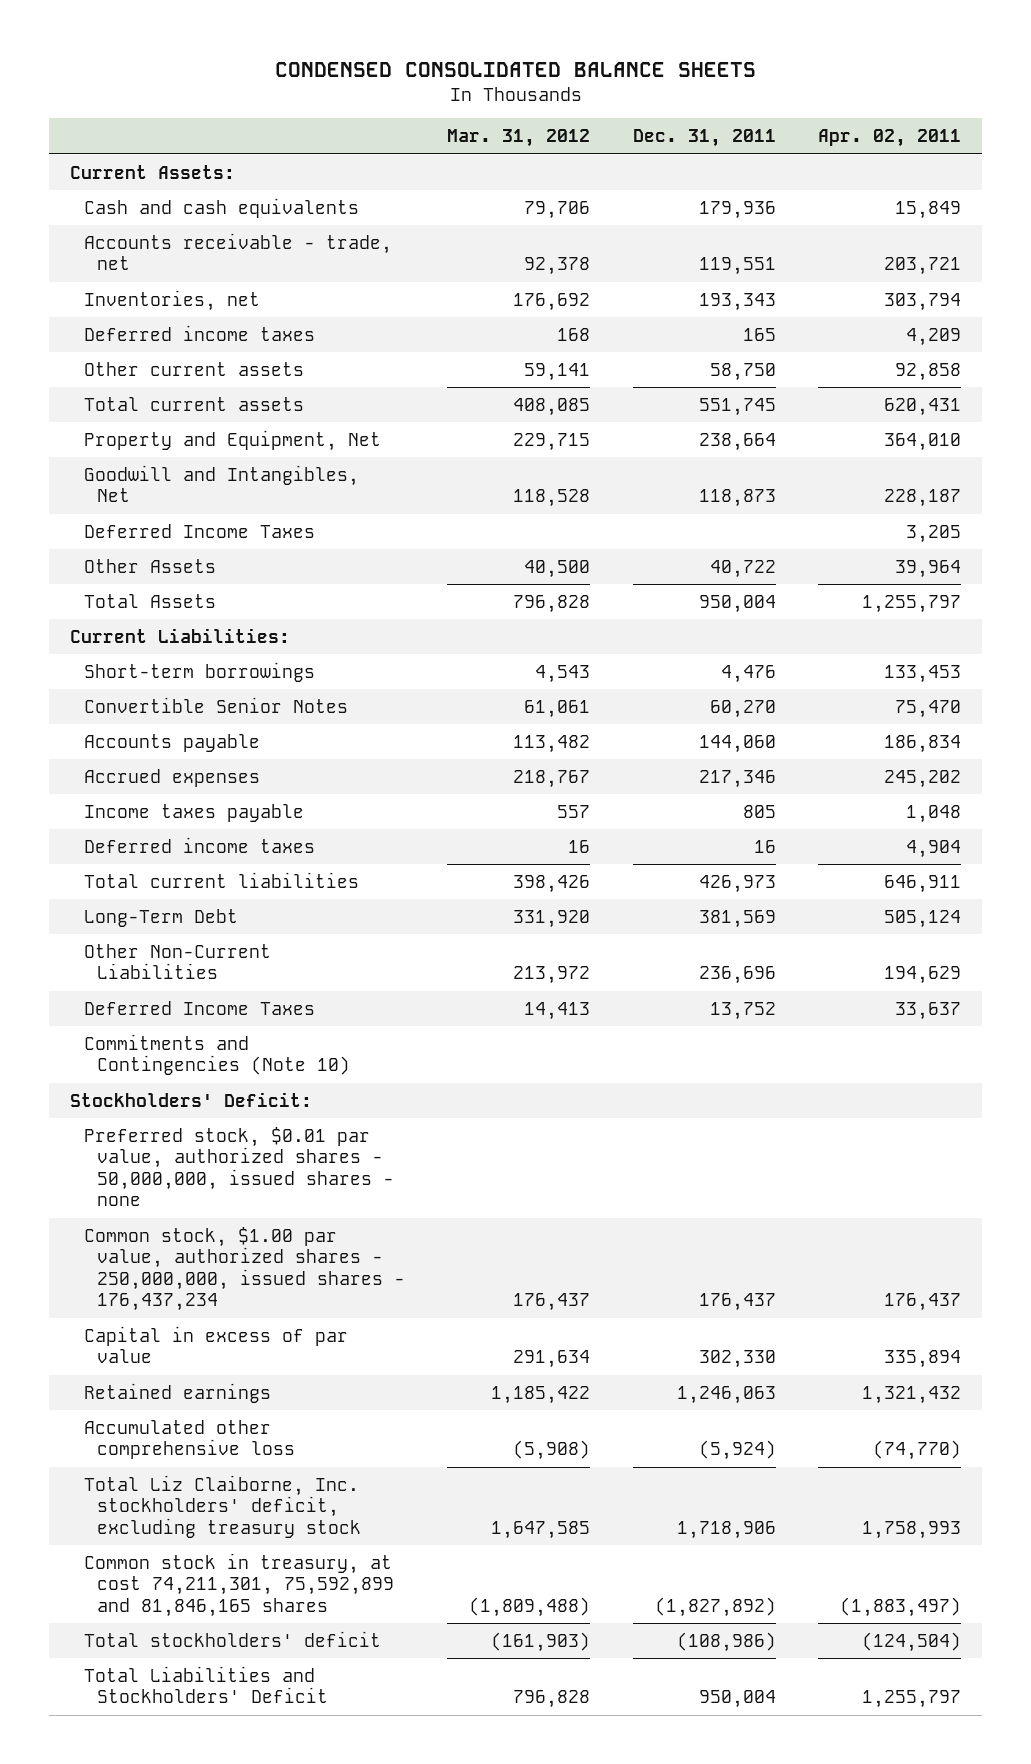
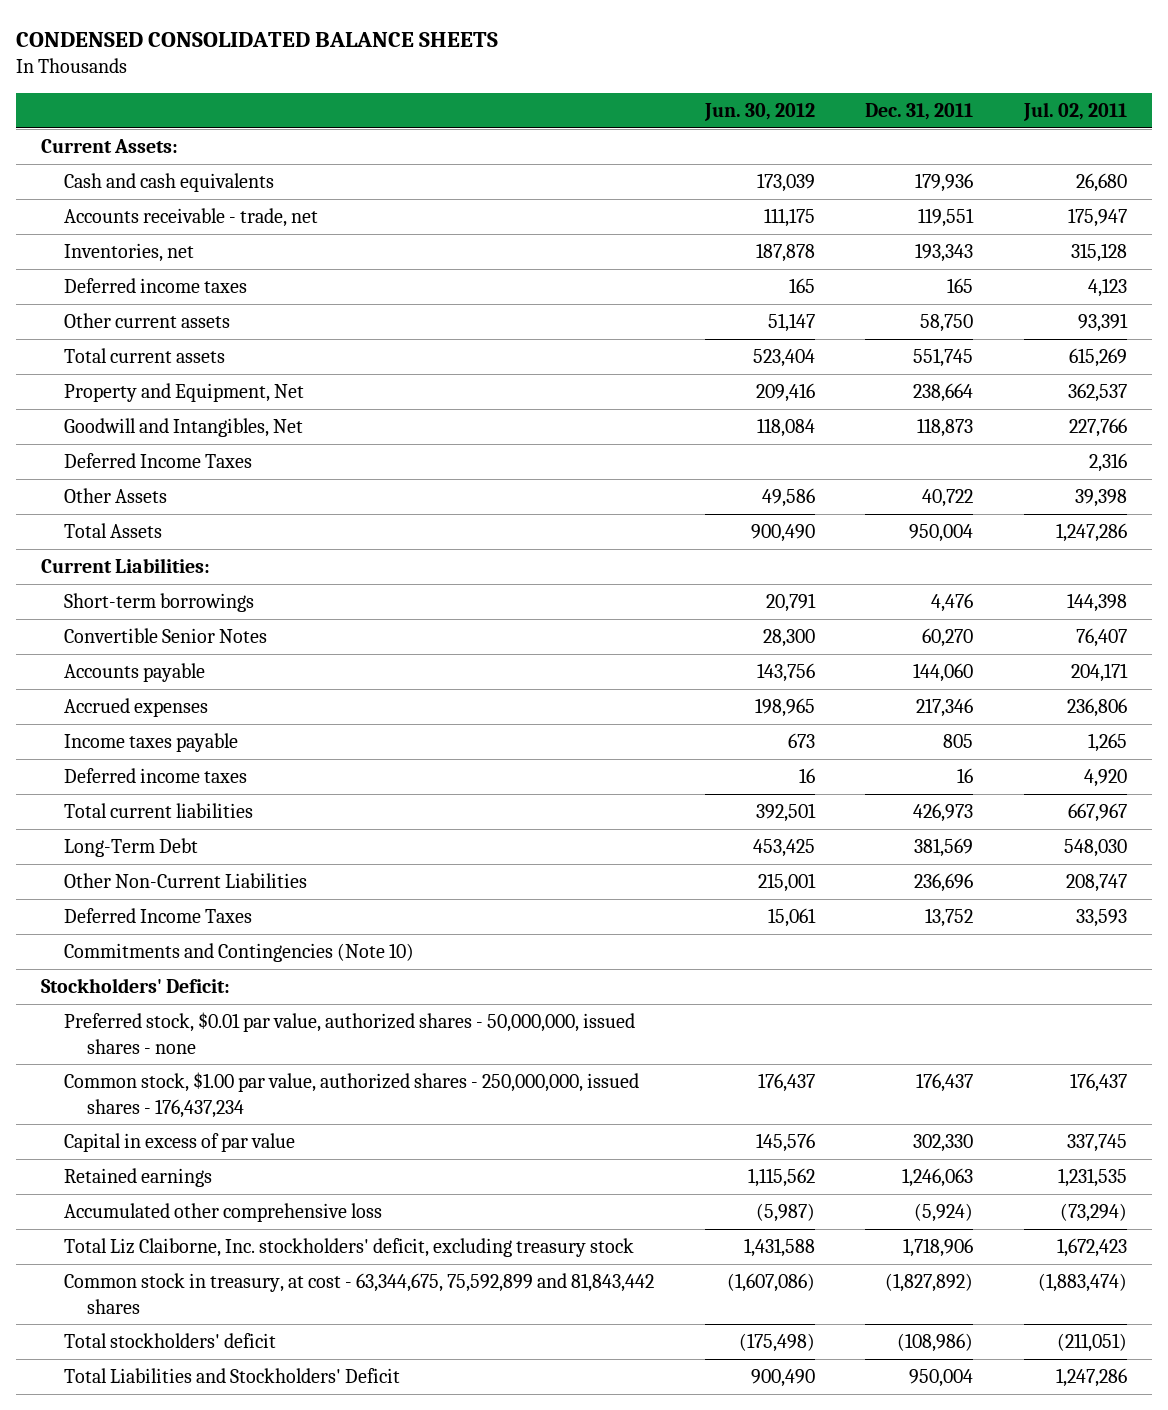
[447,129,591,148] Mar. 31, 2012 -> none
[817,129,961,148] Apr. 02, 2011 -> none
none -> [703,103,815,122] Jun. 30, 2012
none -> [1022,102,1127,122] Jul. 02, 2011
[83,1552,394,1617] Common stock in treasury, at cost 74,211,301, 75,592,899 and 81,846,165 shares -> [64,1273,655,1314] Common stock in treasury, at cost - 63,344,675, 75,592,899 and 81,843,442 shares

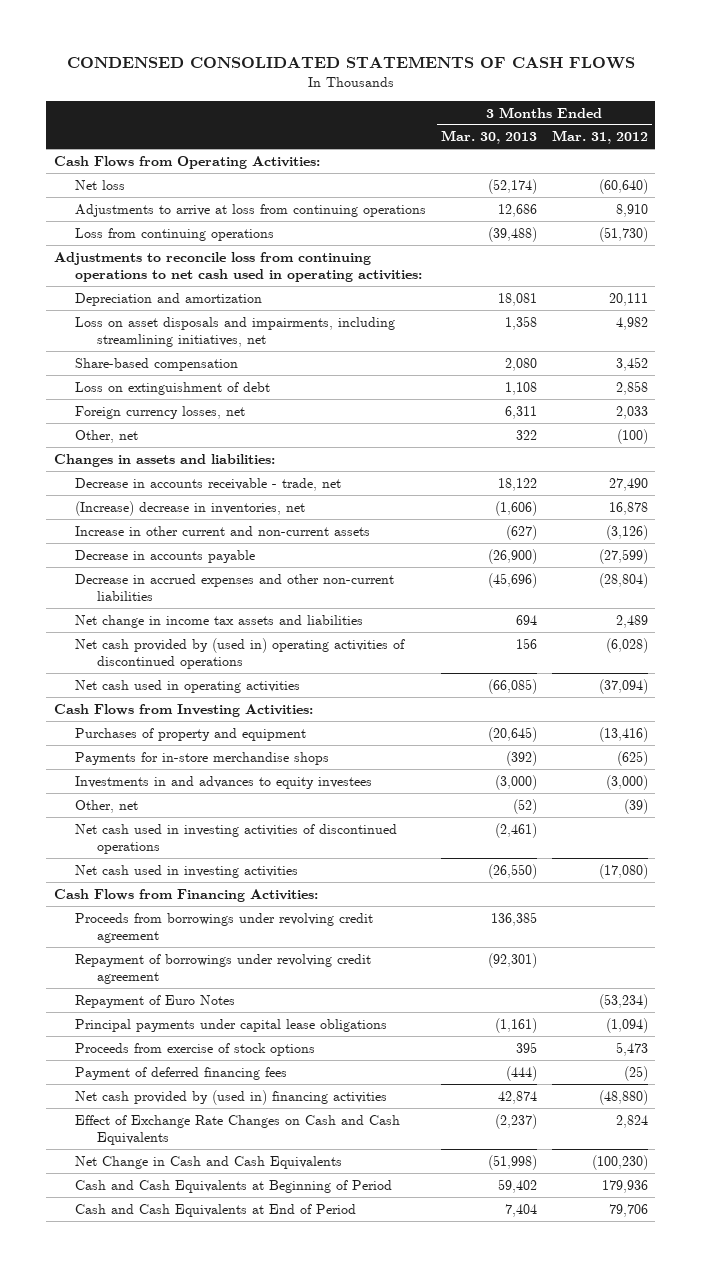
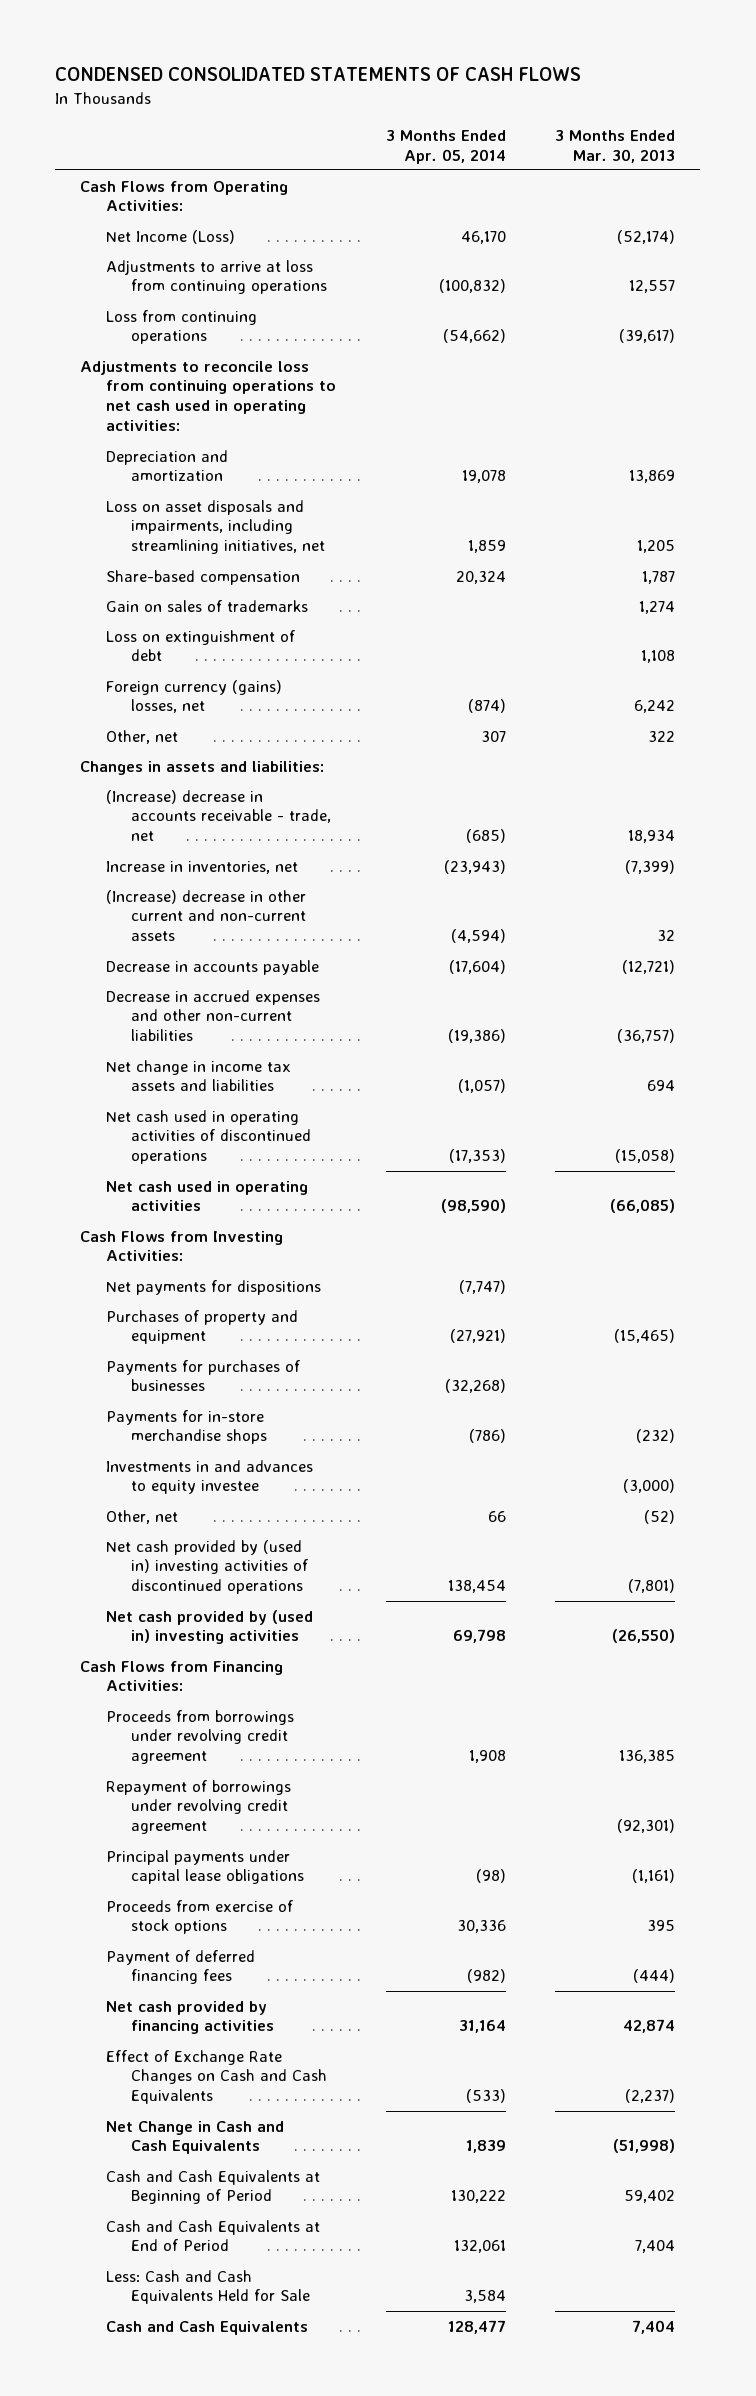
[551,130,648,145] Mar. 31, 2012 -> none
none -> [385,129,506,164] 3 Months Ended Apr. 05, 2014
[75,179,126,190] Net loss -> [105,229,235,244] Net Income (Loss)
[498,203,538,217] 12,686 -> [629,280,676,294] 12,557
[488,226,538,242] (39,488) -> [619,329,676,344] (39,617)
[498,292,538,306] 18,081 -> [629,470,676,484] 13,869
[505,315,538,330] 1,358 -> [637,540,676,554] 1,205
[505,357,538,371] 2,080 -> [642,570,676,584] 1,787
none -> [105,599,308,612] Gain on sales of trademarks
[75,405,246,419] Foreign currency losses, net -> [105,679,282,714] Foreign currency (gains) losses, net
[505,405,538,419] 6,311 -> [634,700,676,714] 6,242
[75,477,342,491] Decrease in accounts receivable - trade, net -> [105,789,332,842] (Increase) decrease in accounts receivable - trade, net
[498,477,538,491] 18,122 -> [628,830,676,844] 18,934
[75,500,306,516] (Increase) decrease in inventories, net -> [105,860,298,874] Increase in inventories, net
[495,500,538,516] (1,606) -> [625,859,676,874] (7,399)
[75,525,371,536] Increase in other current and non-current assets -> [105,889,307,942] (Increase) decrease in other current and non-current assets
[506,524,538,540] (627) -> [657,930,676,942] 32
[488,548,538,564] (26,900) -> [622,959,676,974] (12,721)
[488,572,538,588] (45,696) -> [617,1029,676,1044] (36,757)
[75,637,406,669] Net cash provided by (used in) operating activities of discontinued operations -> [105,1109,312,1165] Net cash used in operating activities of discontinued operations
[516,637,538,649] 156 -> [615,1149,676,1164] (15,058)
none -> [105,1279,321,1295] Net payments for dispositions
[488,726,538,742] (20,645) -> [614,1329,676,1344] (15,465)
none -> [105,1359,300,1392] Payments for purchases of businesses
[506,750,538,766] (392) -> [636,1429,676,1444] (232)
[75,775,373,789] Investments in and advances to equity investees -> [105,1459,313,1495] Investments in and advances to equity investee
[75,823,398,854] Net cash used in investing activities of discontinued operations -> [105,1539,309,1595] Net cash provided by (used in) investing activities of discontinued operations
[495,822,538,838] (2,461) -> [628,1579,676,1594] (7,801)
[75,864,299,878] Net cash used in investing activities -> [105,1609,313,1645] Net cash provided by (used in) investing activities
[75,994,236,1008] Repayment of Euro Notes -> none
[75,1089,388,1105] Net cash provided by (used in) financing activities -> [105,2000,275,2035] Net cash provided by financing activities
none -> [105,2269,311,2305] Less: Cash and Cash Equivalents Held for Sale
none -> [105,2320,308,2335] Cash and Cash Equivalents

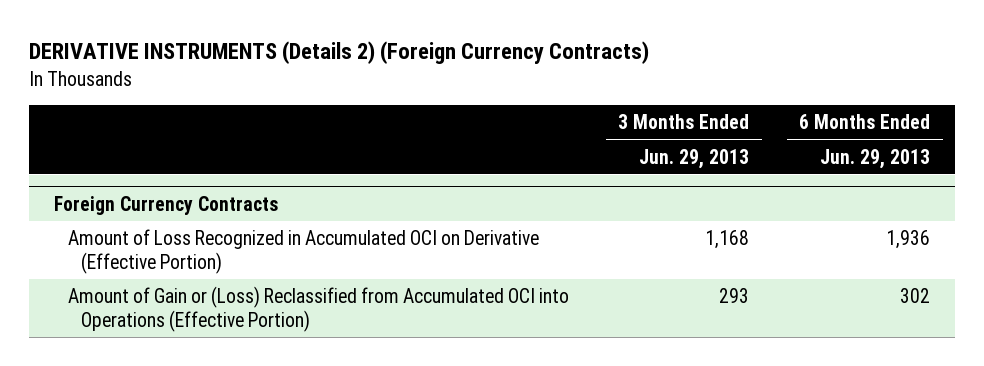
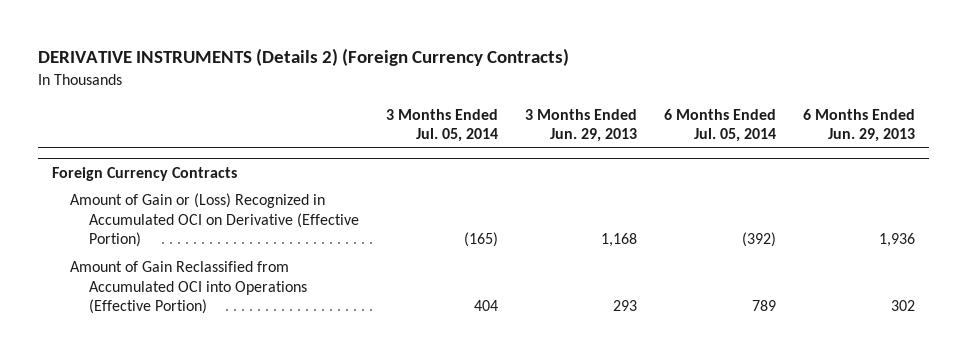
none -> [386,108,499,143] 3 Months Ended Jul. 05, 2014
none -> [664,108,777,143] 6 Months Ended Jul. 05, 2014
[67,229,539,274] Amount of Loss Recognized in Accumulated OCI on Derivative (Effective Portion) -> [70,192,360,248] Amount of Gain or (Loss) Recognized in Accumulated OCI on Derivative (Effective Portion)
[67,286,569,332] Amount of Gain or (Loss) Reclassified from Accumulated OCI into Operations (Effective Portion) -> [70,260,308,315] Amount of Gain Reclassified from Accumulated OCI into Operations (Effective Portion)

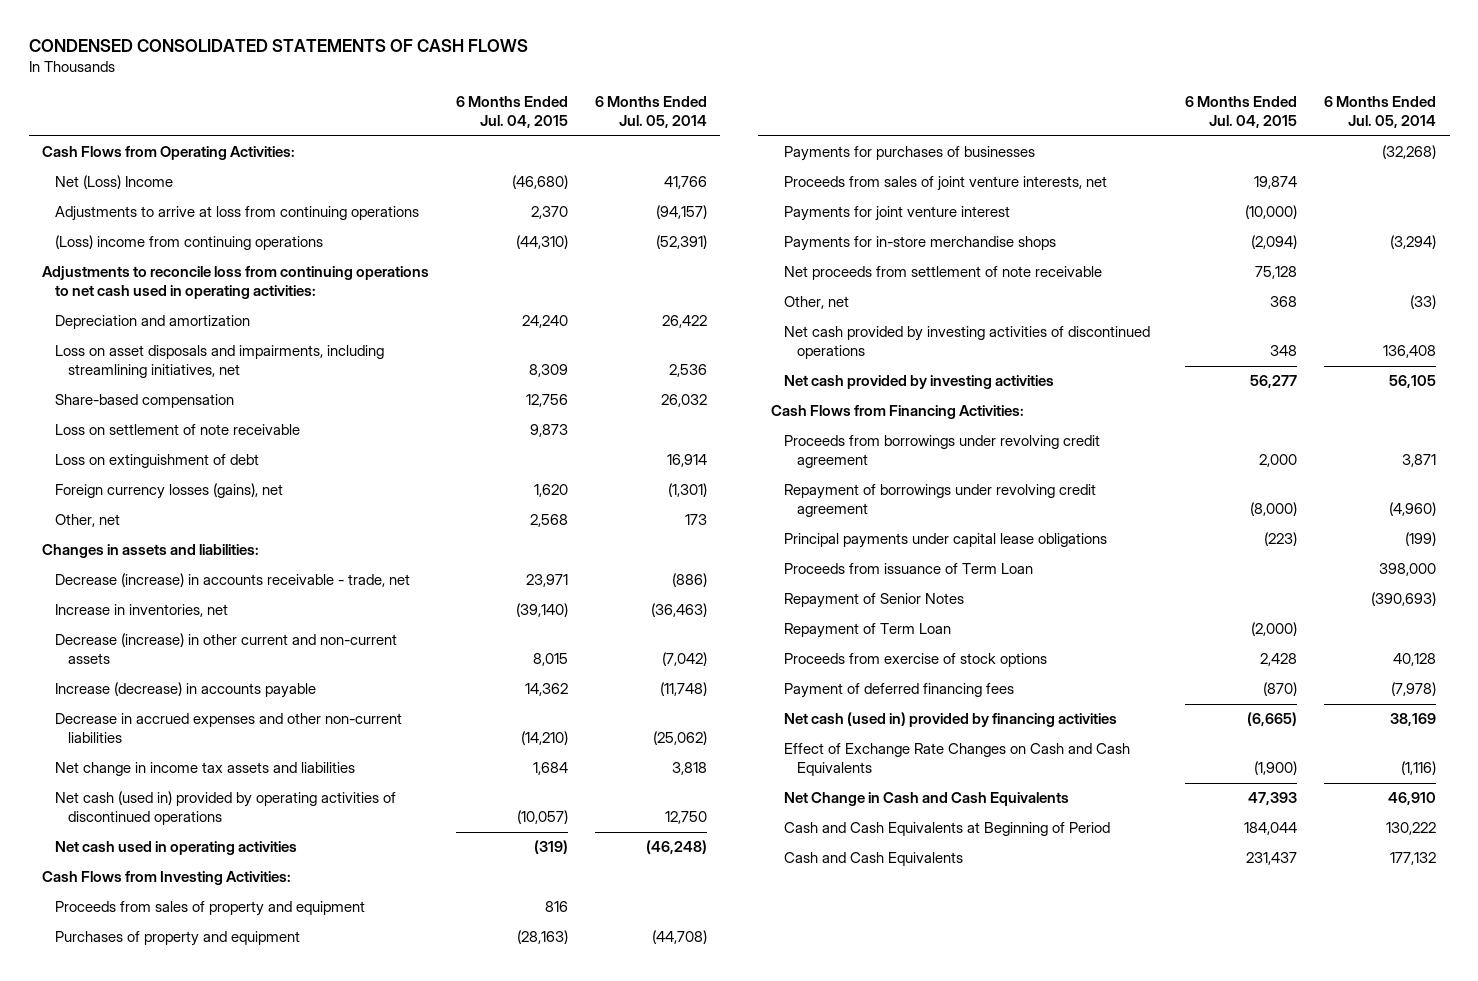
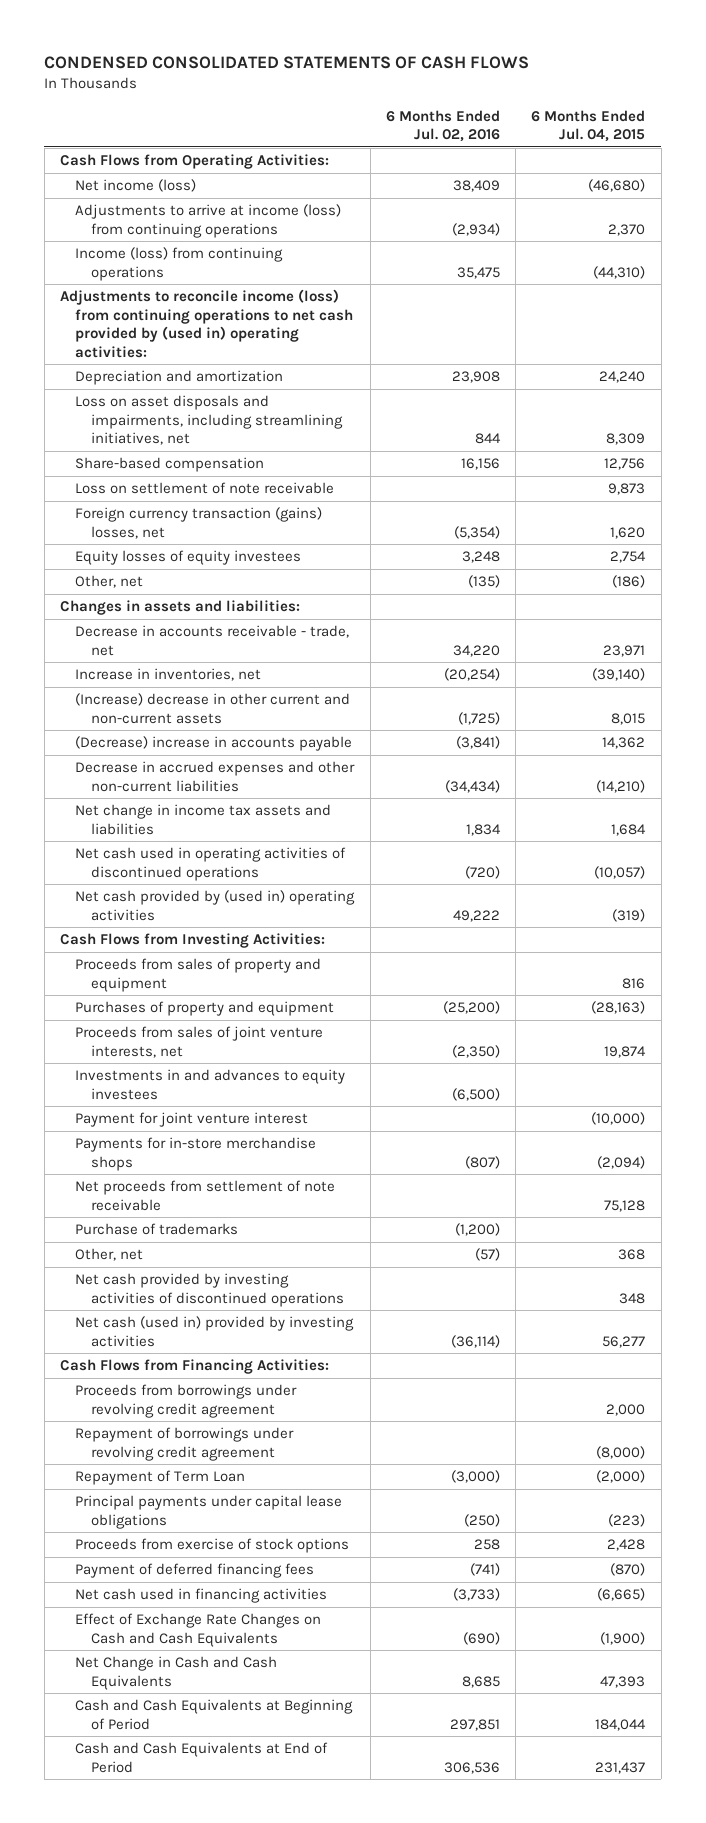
[594,96,707,129] 6 Months Ended Jul. 05, 2014 -> none
none -> [385,109,500,143] 6 Months Ended Jul. 02, 2016
[54,175,173,190] Net (Loss) Income -> [75,179,197,193] Net income (loss)
[54,206,419,222] Adjustments to arrive at loss from continuing operations -> [75,204,342,238] Adjustments to arrive at income (loss) from continuing operations
[54,235,323,251] (Loss) income from continuing operations -> [75,247,284,281] Income (loss) from continuing operations
[42,266,430,300] Adjustments to reconcile loss from continuing operations to net cash used in operating activities: -> [60,289,354,358] Adjustments to reconcile income (loss) from continuing operations to net cash provided by (used in) operating activities:
[54,454,259,469] Loss on extinguishment of debt -> none
[54,483,283,500] Foreign currency losses (gains), net -> [75,507,323,539] Foreign currency transaction (gains) losses, net
none -> [75,550,302,566] Equity losses of equity investees
[530,514,569,528] 2,568 -> [612,575,646,589] (186)
[54,573,410,588] Decrease (increase) in accounts receivable - trade, net -> [75,625,350,656] Decrease in accounts receivable - trade, net
[54,633,397,665] Decrease (increase) in other current and non-current assets -> [75,693,351,724] (Increase) decrease in other current and non-current assets
[54,682,316,699] Increase (decrease) in accounts payable -> [75,736,353,752] (Decrease) increase in accounts payable
[54,791,396,826] Net cash (used in) provided by operating activities of discontinued operations -> [75,847,347,881] Net cash used in operating activities of discontinued operations
[54,841,297,856] Net cash used in operating activities -> [75,890,356,921] Net cash provided by (used in) operating activities
[784,146,1036,162] Payments for purchases of businesses -> none
none -> [75,1069,346,1100] Investments in and advances to equity investees
[784,206,1011,222] Payments for joint venture interest -> [75,1112,309,1128] Payment for joint venture interest
none -> [75,1223,239,1236] Purchase of trademarks
[784,375,1055,390] Net cash provided by investing activities -> [75,1316,355,1347] Net cash (used in) provided by investing activities
[784,563,1034,575] Proceeds from issuance of Term Loan -> none
[784,593,965,609] Repayment of Senior Notes -> none
[784,533,1108,549] Principal payments under capital lease obligations -> [75,1495,343,1529] Principal payments under capital lease obligations
[784,712,1118,728] Net cash (used in) provided by financing activities -> [75,1588,328,1604] Net cash used in financing activities
[784,852,964,867] Cash and Cash Equivalents -> [75,1742,329,1773] Cash and Cash Equivalents at End of Period

